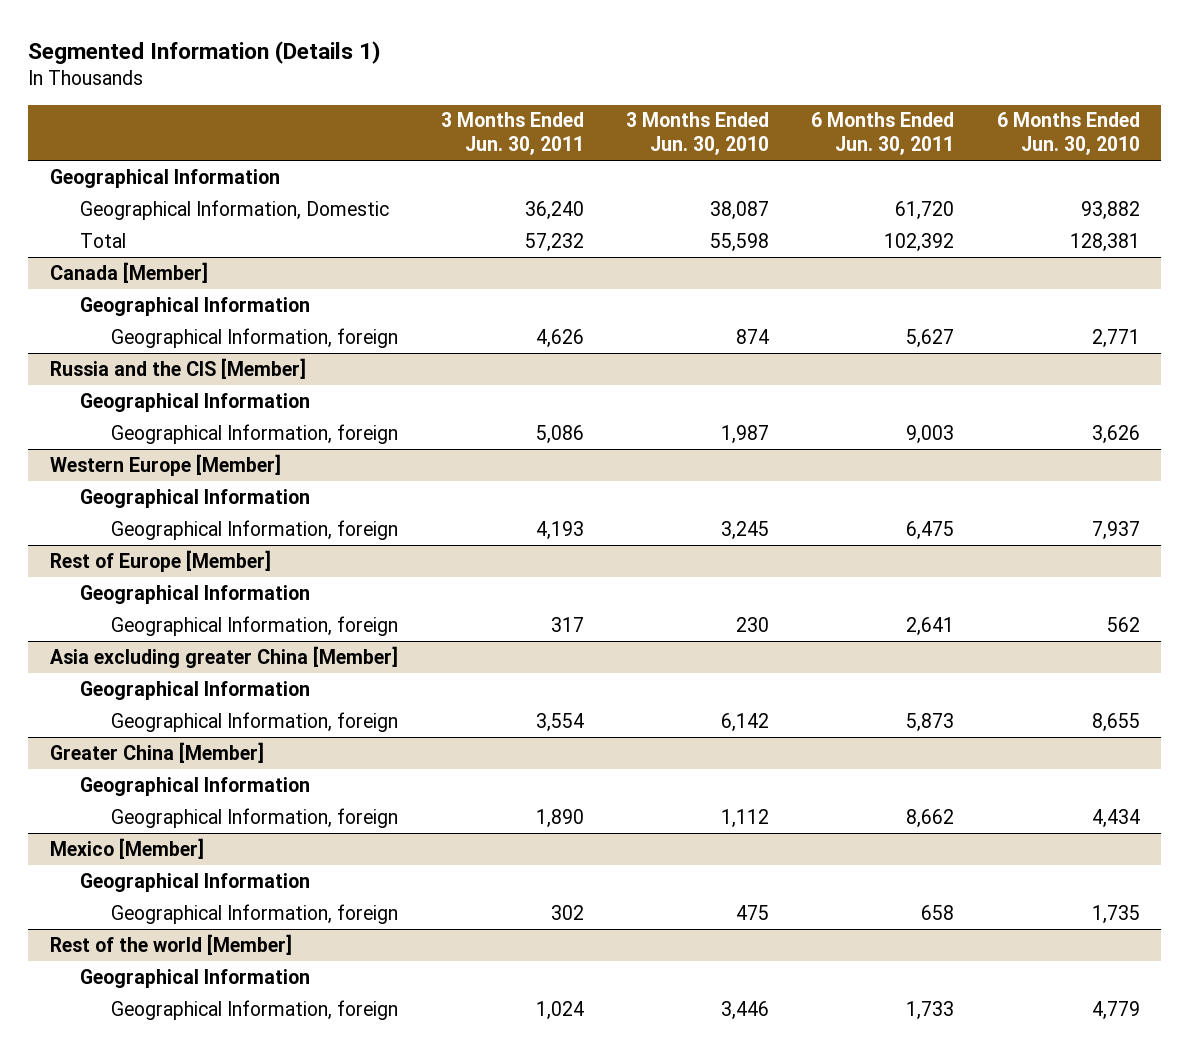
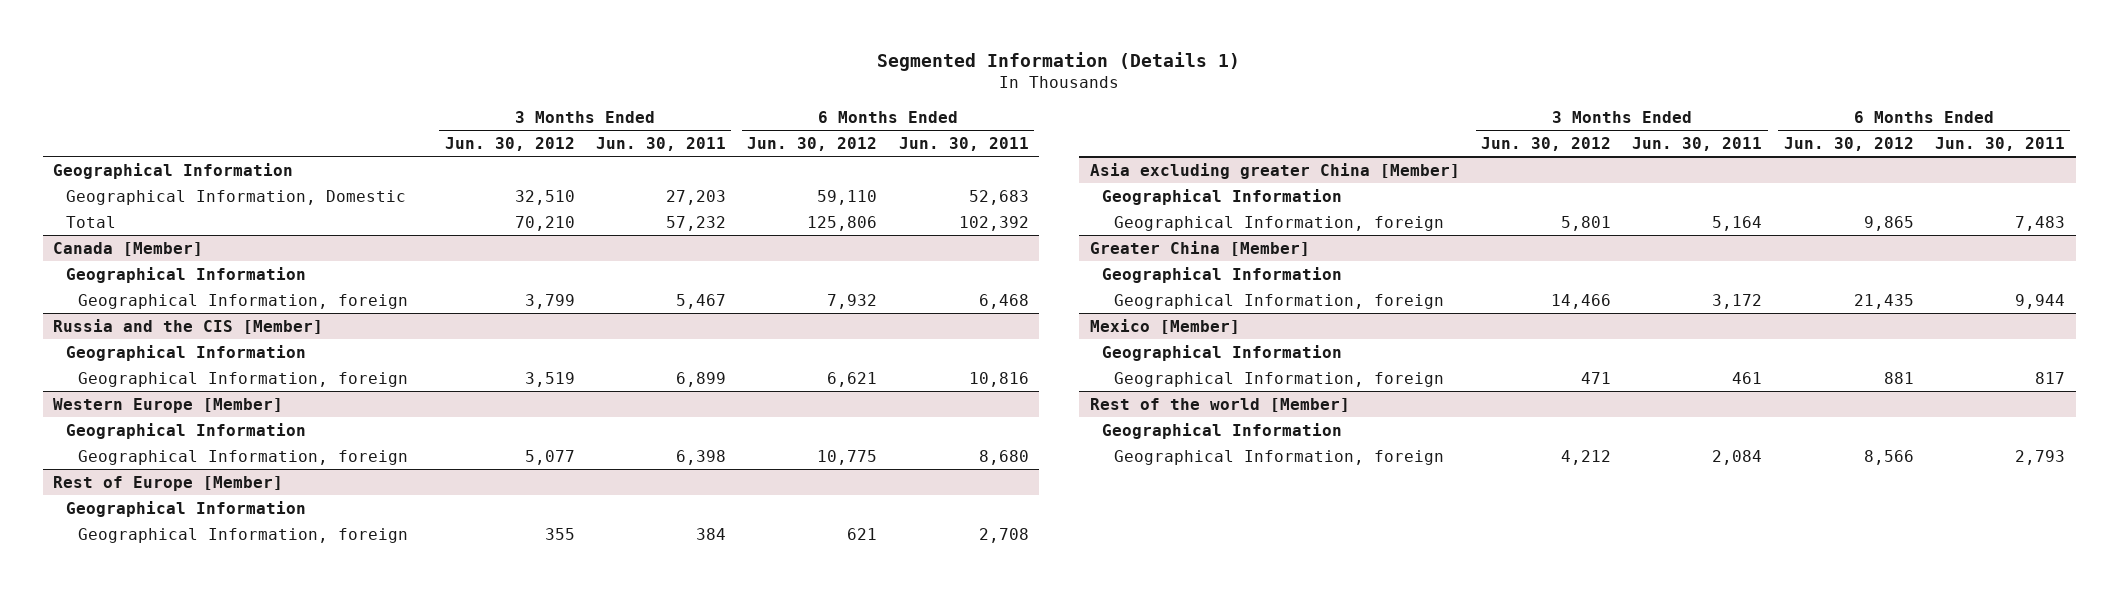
[626,112,770,156] 3 Months Ended Jun. 30, 2010 -> none
[996,112,1140,156] 6 Months Ended Jun. 30, 2010 -> none
none -> [444,136,575,151] Jun. 30, 2012
none -> [747,136,878,151] Jun. 30, 2012
[524,200,584,220] 36,240 -> [665,189,726,205] 27,203
[895,200,955,220] 61,720 -> [968,189,1029,205] 52,683
[535,328,584,348] 4,626 -> [675,293,726,309] 5,467
[906,328,955,348] 5,627 -> [978,293,1029,309] 6,468
[535,424,584,444] 5,086 -> [675,371,726,387] 6,899
[906,424,955,444] 9,003 -> [968,371,1029,387] 10,816
[535,520,584,540] 4,193 -> [675,449,726,465] 6,398
[906,520,955,540] 6,475 -> [978,449,1029,465] 8,680
[550,616,584,632] 317 -> [695,527,726,540] 384
[906,616,955,636] 2,641 -> [978,527,1029,543] 2,708
[535,712,584,732] 3,554 -> [1712,215,1763,231] 5,164
[906,712,955,732] 5,873 -> [2014,215,2065,231] 7,483
[535,808,584,828] 1,890 -> [1712,293,1763,309] 3,172
[906,808,955,828] 8,662 -> [2014,293,2065,309] 9,944
[550,904,584,920] 302 -> [1732,371,1763,384] 461
[921,904,955,920] 658 -> [2034,371,2065,384] 817
[535,1000,584,1020] 1,024 -> [1712,449,1763,465] 2,084
[906,1000,955,1020] 1,733 -> [2014,449,2065,465] 2,793

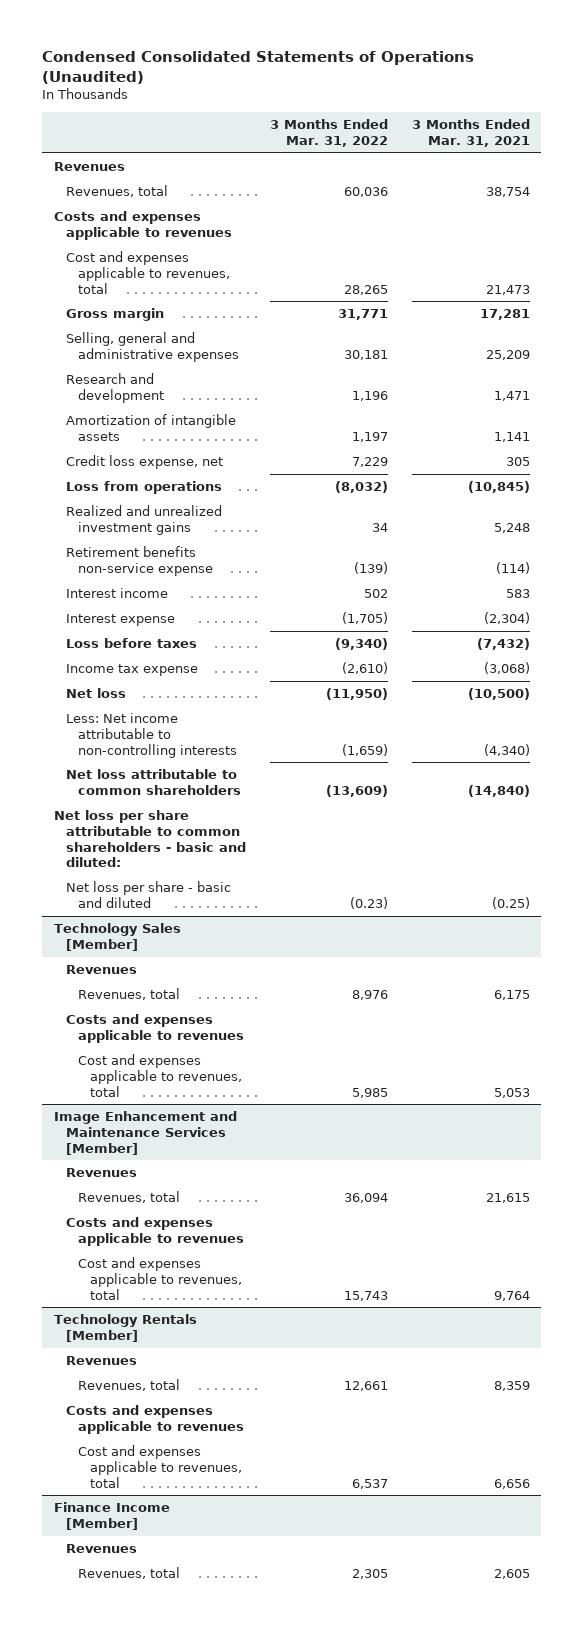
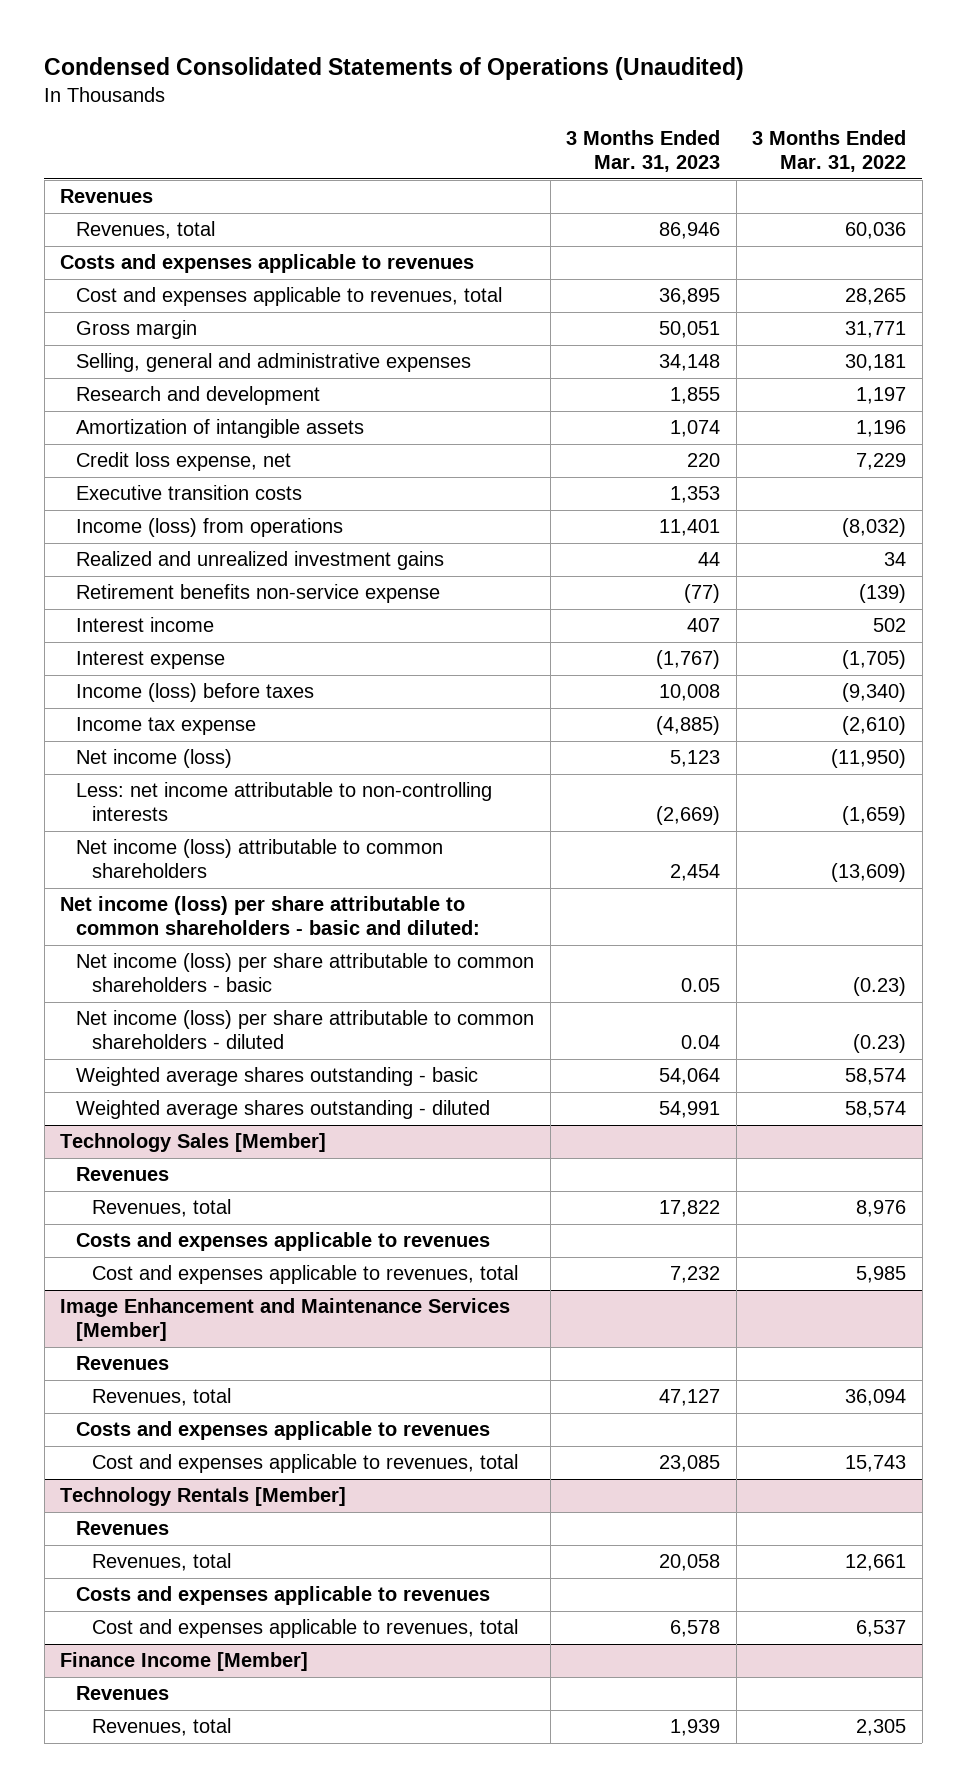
[411,119,530,148] 3 Months Ended Mar. 31, 2021 -> none
none -> [566,130,721,173] 3 Months Ended Mar. 31, 2023
[351,390,388,401] 1,196 -> [856,387,907,405] 1,197
[351,431,388,442] 1,197 -> [856,420,907,438] 1,196
none -> [76,485,303,501] Executive transition costs
[66,481,223,495] Loss from operations -> [76,518,344,538] Income (loss) from operations
[66,638,198,649] Loss before taxes -> [76,683,315,703] Income (loss) before taxes
[66,881,232,908] Net loss per share - basic and diluted -> none
[66,688,127,699] Net loss -> [76,749,233,769] Net income (loss)
[66,713,237,758] Less: Net income attributable to non-controlling interests -> [76,782,493,822] Less: net income attributable to non-controlling interests
[66,769,241,795] Net loss attributable to common shareholders -> [76,839,444,879] Net income (loss) attributable to common shareholders
[54,810,247,868] Net loss per share attributable to common shareholders - basic and diluted: -> [60,896,481,936] Net income (loss) per share attributable to common shareholders - basic and diluted:
none -> [76,953,535,993] Net income (loss) per share attributable to common shareholders - basic
none -> [76,1010,535,1050] Net income (loss) per share attributable to common shareholders - diluted
none -> [76,1067,479,1087] Weighted average shares outstanding - basic
none -> [76,1100,491,1120] Weighted average shares outstanding - diluted

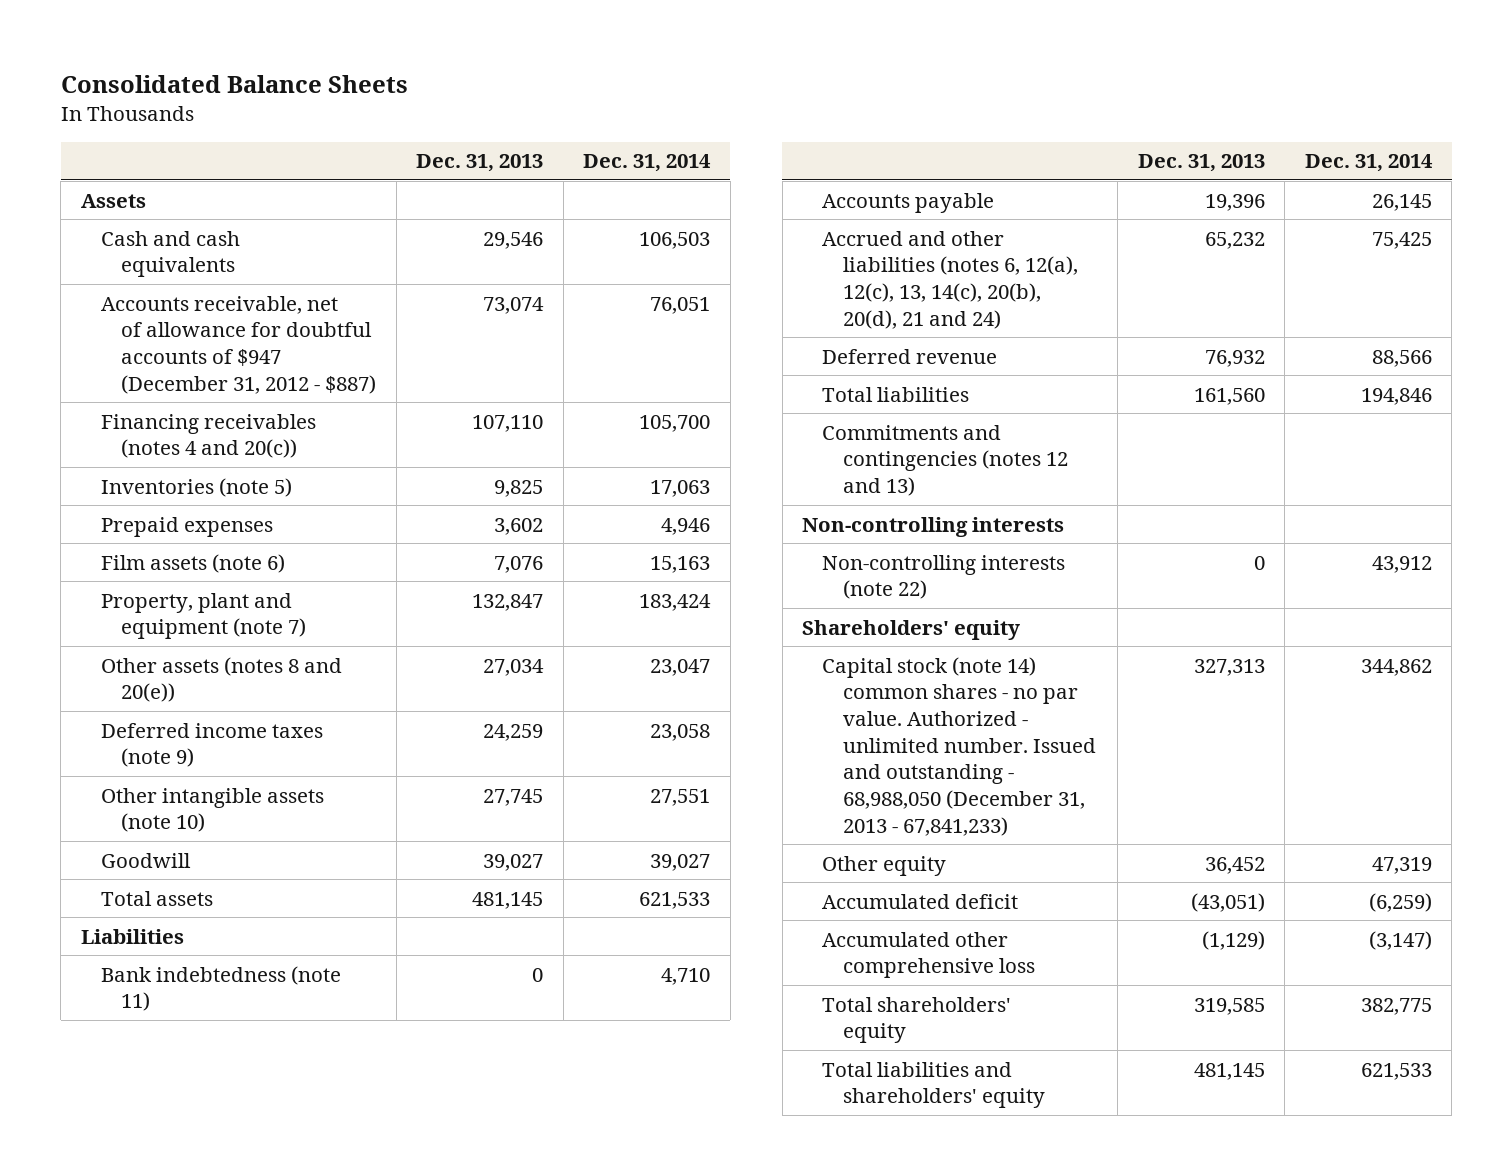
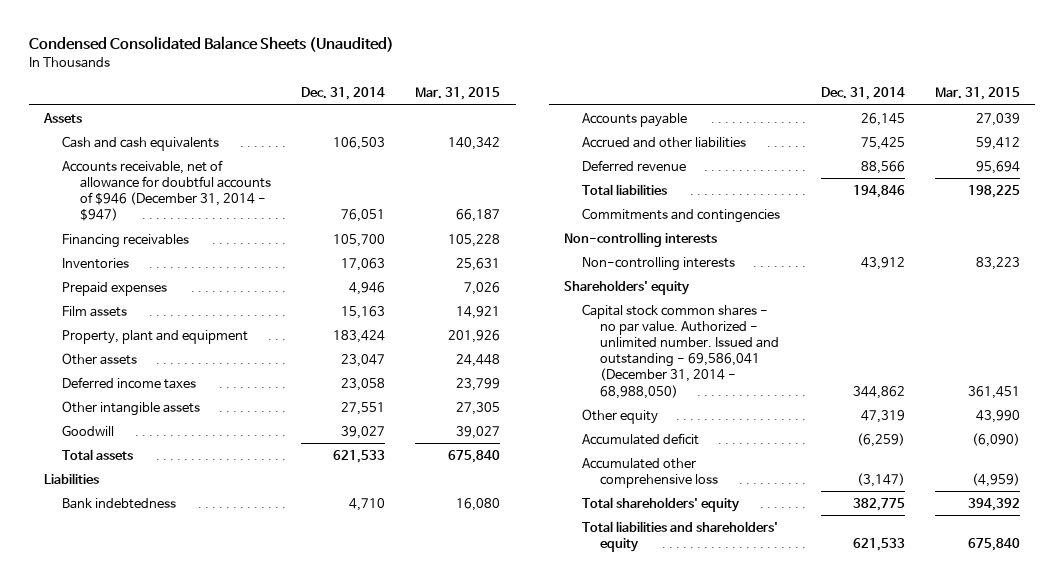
[60,75,408,94] Consolidated Balance Sheets -> [28,36,394,53] Condensed Consolidated Balance Sheets (Unaudited)
[416,154,544,173] Dec. 31, 2013 -> none
none -> [415,87,501,101] Mar. 31, 2015
[101,295,377,394] Accounts receivable, net of allowance for doubtful accounts of $947 (December 31, 2012 - $887) -> [62,159,272,222] Accounts receivable, net of allowance for doubtful accounts of $946 (December 31, 2014 - $947)
[101,413,317,459] Financing receivables (notes 4 and 20(c)) -> [62,233,190,248] Financing receivables
[101,477,293,497] Inventories (note 5) -> [62,257,130,269] Inventories
[101,553,286,573] Film assets (note 6) -> [62,305,128,317] Film assets
[101,592,307,640] Property, plant and equipment (note 7) -> [62,329,249,344] Property, plant and equipment
[101,656,343,703] Other assets (notes 8 and 20(e)) -> [62,352,138,365] Other assets
[101,722,324,768] Deferred income taxes (note 9) -> [62,376,197,389] Deferred income taxes
[101,787,325,833] Other intangible assets (note 10) -> [62,400,201,416] Other intangible assets
[101,965,342,1012] Bank indebtedness (note 11) -> [62,497,177,509] Bank indebtedness
[822,230,1078,329] Accrued and other liabilities (notes 6, 12(a), 12(c), 13, 14(c), 20(b), 20(d), 21 and 24) -> [581,136,746,148] Accrued and other liabilities
[822,424,1068,496] Commitments and contingencies (notes 12 and 13) -> [581,207,780,223] Commitments and contingencies
[822,554,1066,600] Non-controlling interests (note 22) -> [581,256,735,271] Non-controlling interests
[822,656,1096,836] Capital stock (note 14) common shares - no par value. Authorized - unlimited number. Issued and outstanding - 68,988,050 (December 31, 2013 - 67,841,233) -> [581,303,780,399] Capital stock common shares - no par value. Authorized - unlimited number. Issued and outstanding - 69,586,041 (December 31, 2014 - 68,988,050)

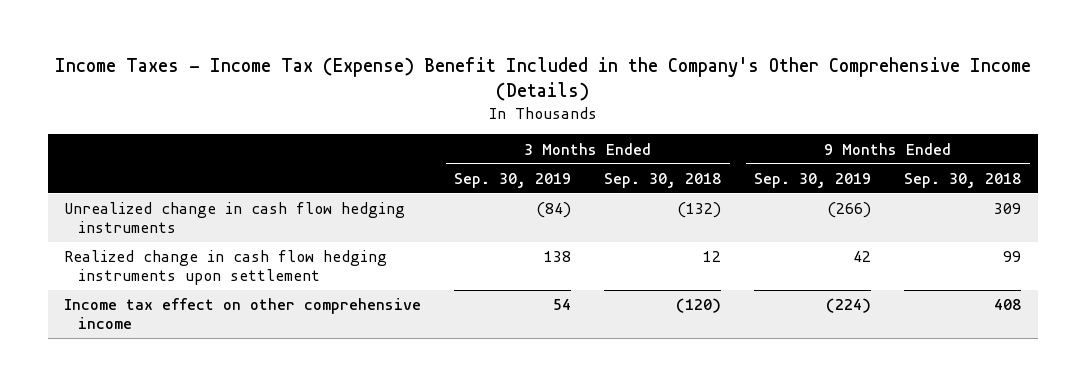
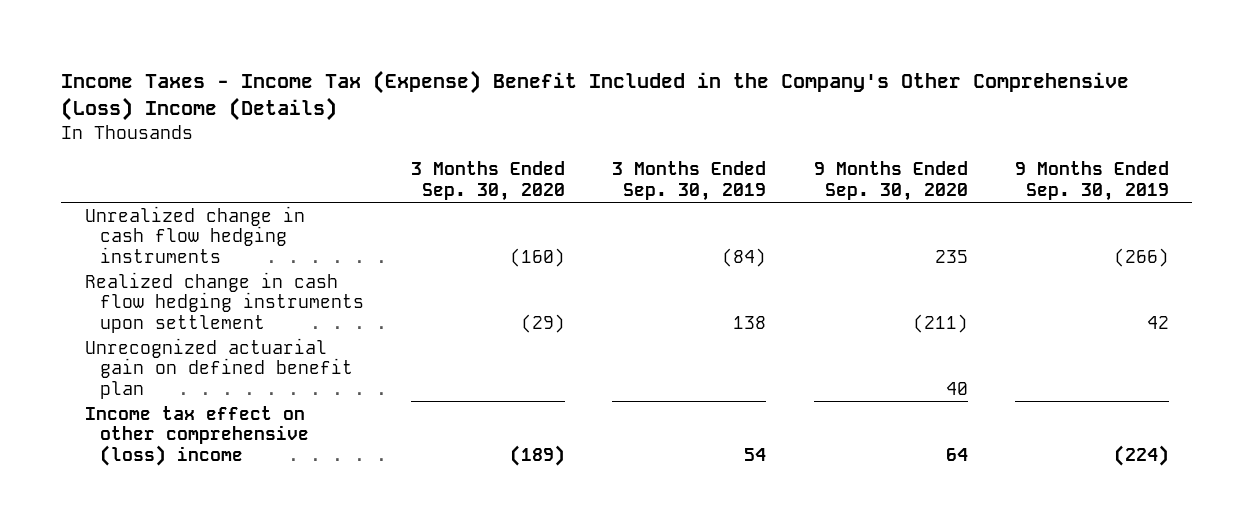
[54,57,1031,102] Income Taxes - Income Tax (Expense) Benefit Included in the Company's Other Comprehensive Income (Details) -> [61,70,1130,122] Income Taxes - Income Tax (Expense) Benefit Included in the Company's Other Comprehensive (Loss) Income (Details)
[604,172,722,188] Sep. 30, 2018 -> none
[904,172,1022,188] Sep. 30, 2018 -> none
none -> [411,161,566,201] 3 Months Ended Sep. 30, 2020
none -> [813,161,968,201] 9 Months Ended Sep. 30, 2020
none -> [84,337,353,399] Unrecognized actuarial gain on defined benefit plan
[64,298,422,329] Income tax effect on other comprehensive income -> [84,405,309,466] Income tax effect on other comprehensive (loss) income

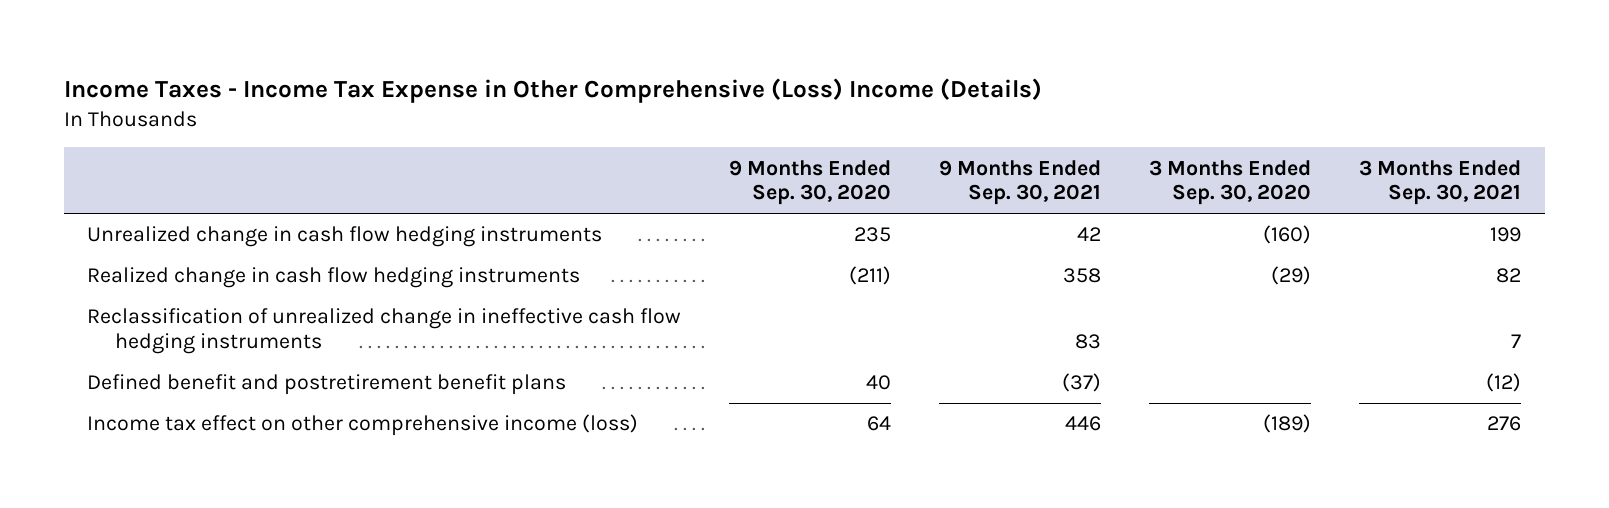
[61,70,1130,122] Income Taxes - Income Tax (Expense) Benefit Included in the Company's Other Comprehensive (Loss) Income (Details) -> [63,77,1042,103] Income Taxes - Income Tax Expense in Other Comprehensive (Loss) Income (Details)
[612,161,767,201] 3 Months Ended Sep. 30, 2019 -> none
[1014,161,1169,201] 9 Months Ended Sep. 30, 2019 -> none
none -> [939,159,1102,206] 9 Months Ended Sep. 30, 2021
none -> [1359,159,1522,206] 3 Months Ended Sep. 30, 2021
[84,271,364,333] Realized change in cash flow hedging instruments upon settlement -> [87,267,581,289] Realized change in cash flow hedging instruments
none -> [87,308,682,355] Reclassification of unrealized change in ineffective cash flow hedging instruments
[84,337,353,399] Unrecognized actuarial gain on defined benefit plan -> [87,374,567,396] Defined benefit and postretirement benefit plans
[84,405,309,466] Income tax effect on other comprehensive (loss) income -> [87,414,639,437] Income tax effect on other comprehensive income (loss)

